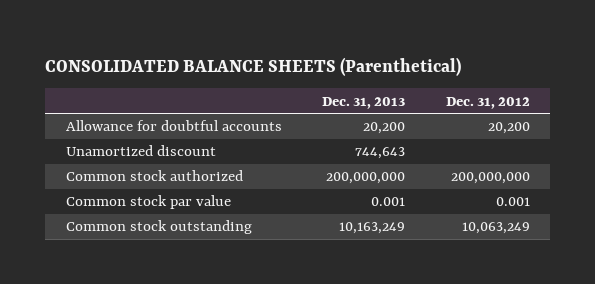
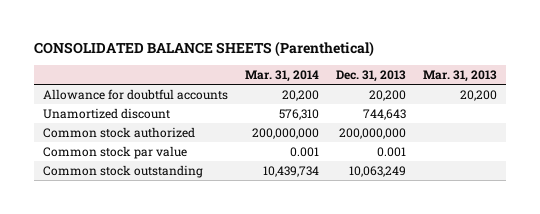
[445,96,530,109] Dec. 31, 2012 -> none
none -> [245,70,320,83] Mar. 31, 2014
none -> [423,70,498,83] Mar. 31, 2013
[339,222,406,235] 10,163,249 -> [349,165,407,177] 10,063,249

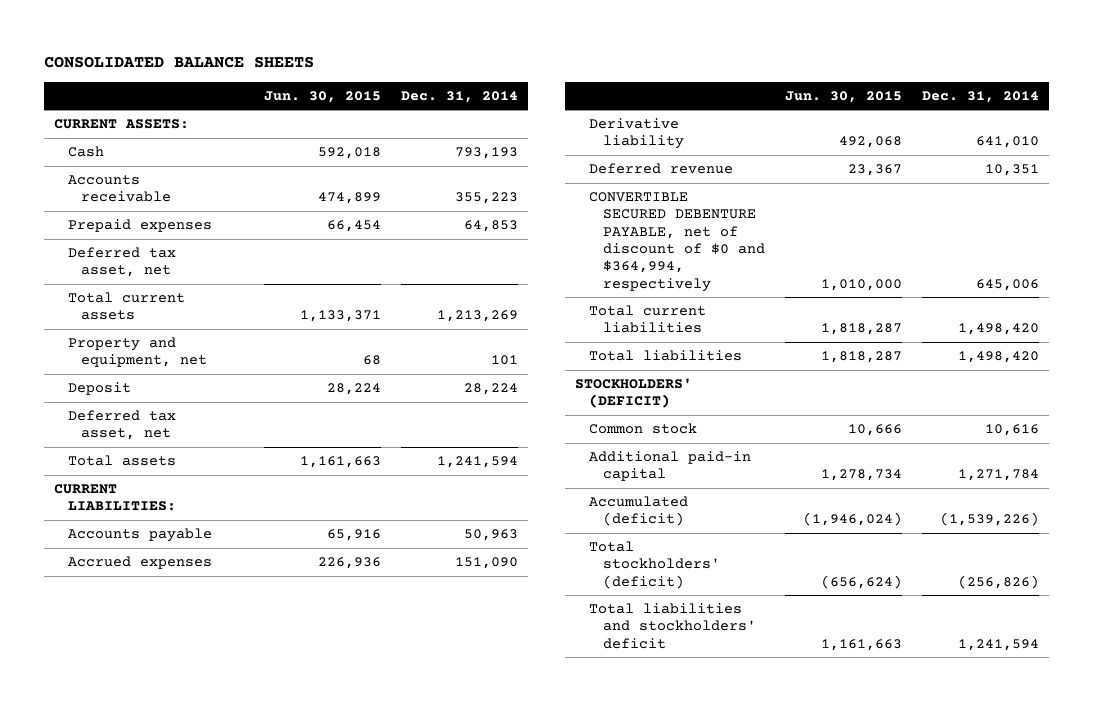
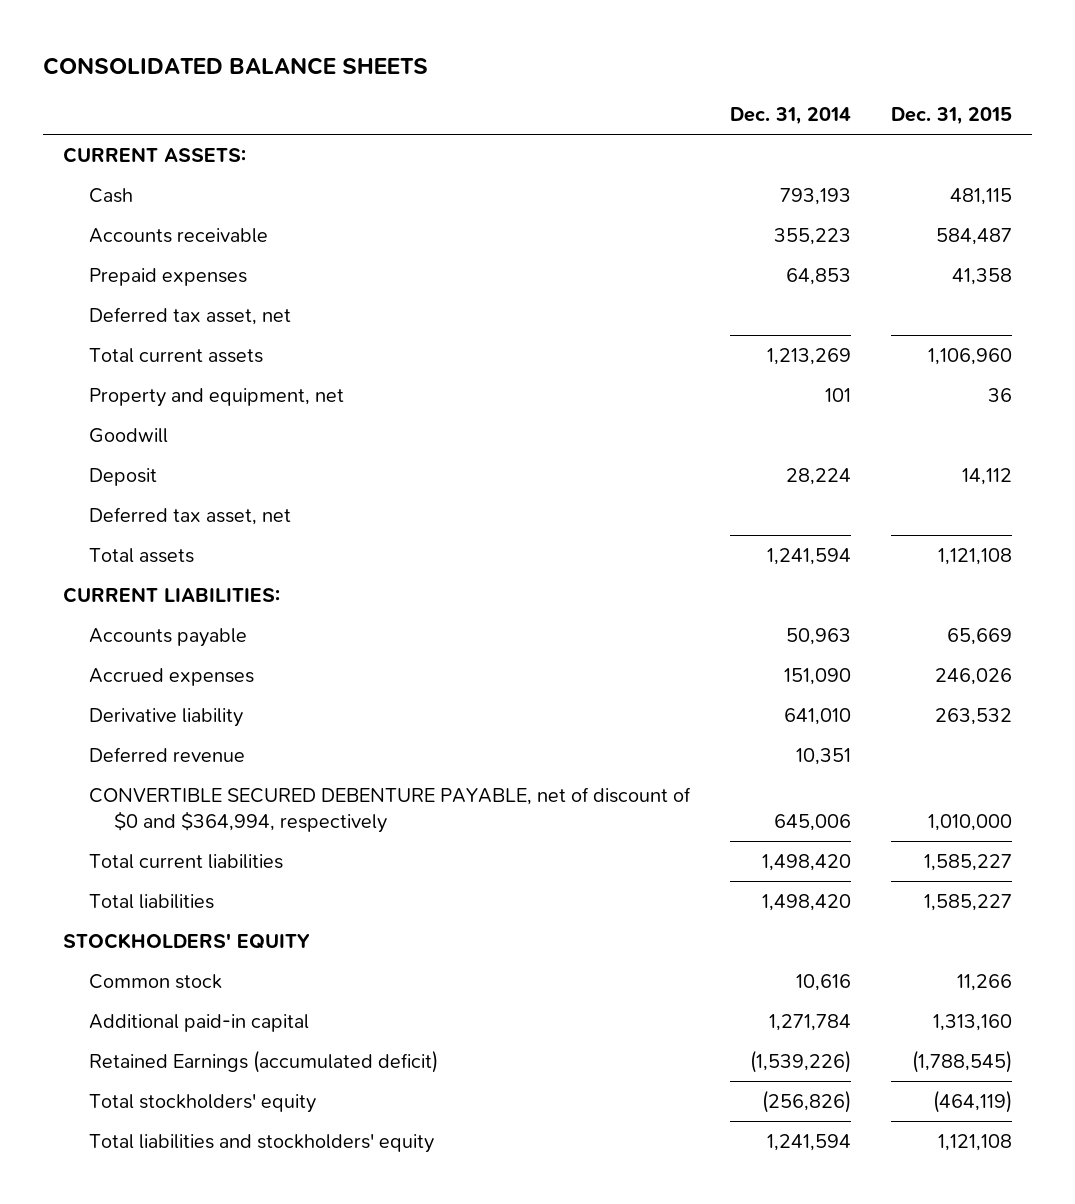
[263,90,381,103] Jun. 30, 2015 -> none
none -> [890,107,1012,126] Dec. 31, 2015
none -> [88,427,168,443] Goodwill
[575,378,693,409] STOCKHOLDERS' (DEFICIT) -> [63,932,311,949] STOCKHOLDERS' EQUITY
[588,496,688,527] Accumulated (deficit) -> [88,1049,438,1073] Retained Earnings (accumulated deficit)
[588,541,720,589] Total stockholders' (deficit) -> [88,1093,316,1113] Total stockholders' equity
[588,603,756,649] Total liabilities and stockholders' deficit -> [88,1133,434,1153] Total liabilities and stockholders' equity

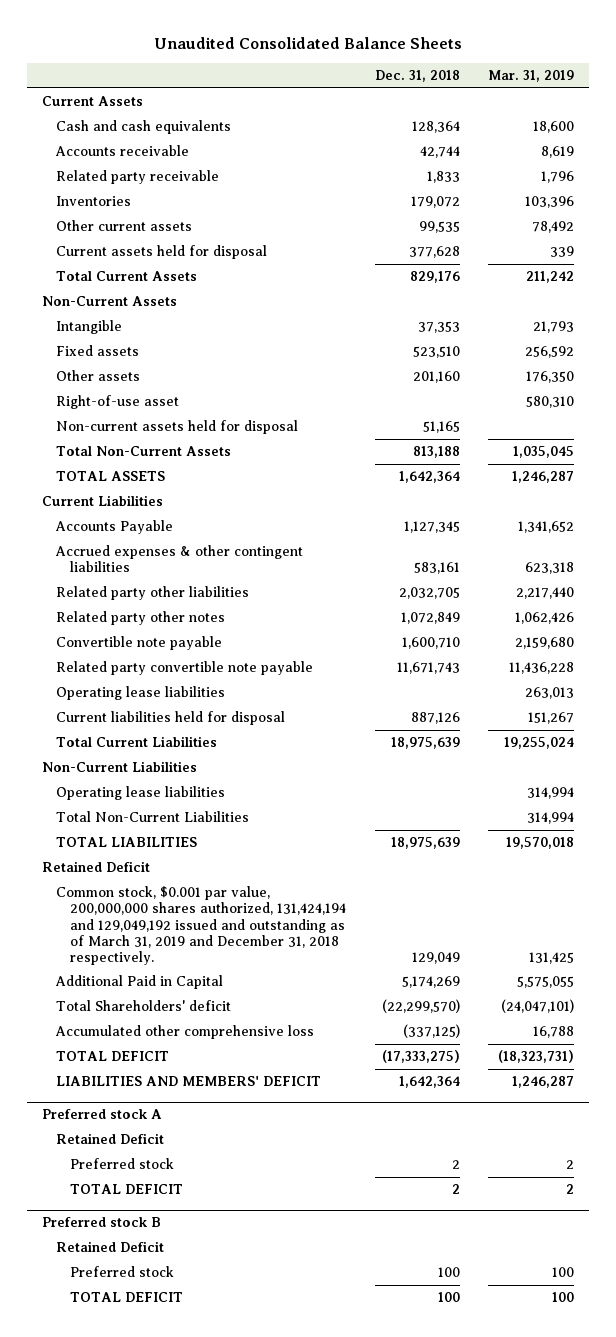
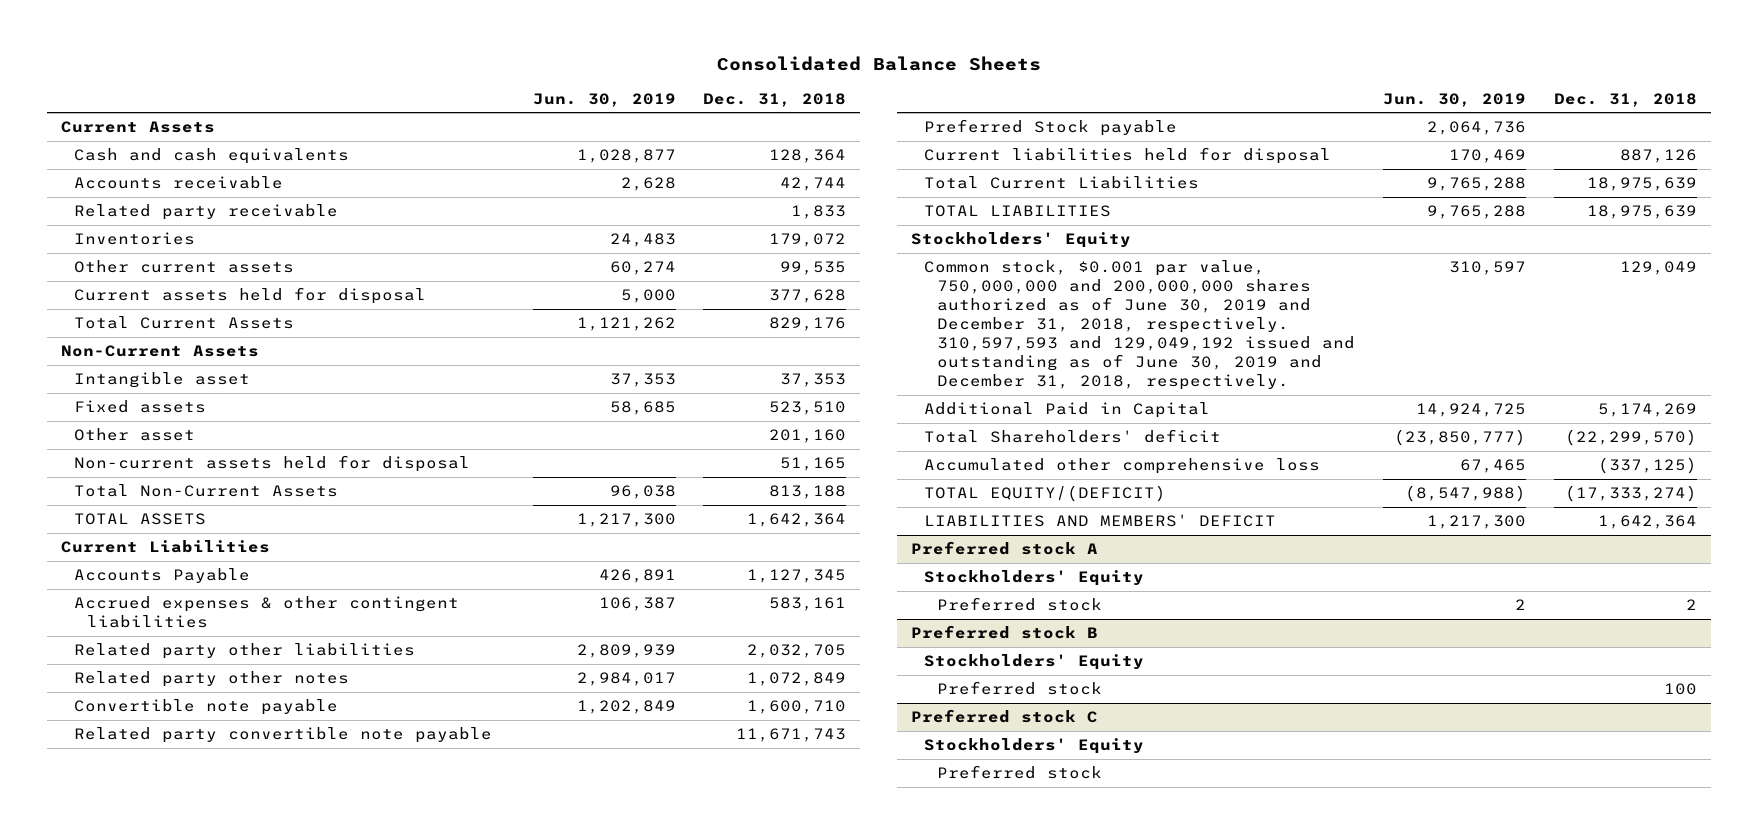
[154,36,463,49] Unaudited Consolidated Balance Sheets -> [716,55,1041,71] Consolidated Balance Sheets
[488,70,575,83] Mar. 31, 2019 -> none
none -> [532,92,676,107] Jun. 30, 2019
[55,320,122,335] Intangible -> [73,372,250,389] Intangible asset
[55,395,179,410] Right-of-use asset -> none
[55,370,140,382] Other assets -> [73,428,195,442] Other asset
[55,686,225,701] Operating lease liabilities -> none
none -> [924,119,1178,137] Preferred Stock payable
[41,761,197,773] Non-Current Liabilities -> none
[55,786,225,801] Operating lease liabilities -> none
[55,811,249,823] Total Non-Current Liabilities -> none
[41,861,150,873] Retained Deficit -> [911,232,1132,249] Stockholders' Equity
[55,886,346,965] Common stock, $0.001 par value, 200,000,000 shares authorized, 131,424,194 and 129,049,192 issued and outstanding as of March 31, 2019 and December 31, 2018 respectively. -> [924,260,1356,390] Common stock, $0.001 par value, 750,000,000 and 200,000,000 shares authorized as of June 30, 2019 and December 31, 2018, respectively. 310,597,593 and 129,049,192 issued and outstanding as of June 30, 2019 and December 31, 2018, respectively.
[55,1051,169,1062] TOTAL DEFICIT -> [924,485,1167,503] TOTAL EQUITY/(DEFICIT)
[381,1050,460,1064] (17,333,275) -> [1565,485,1698,503] (17,333,274)
[55,1133,164,1145] Retained Deficit -> [924,570,1145,587] Stockholders' Equity
[69,1184,183,1195] TOTAL DEFICIT -> none
[55,1241,164,1253] Retained Deficit -> [924,654,1145,671] Stockholders' Equity
[69,1292,183,1303] TOTAL DEFICIT -> none
none -> [911,709,1099,724] Preferred stock C
none -> [924,738,1145,755] Stockholders' Equity
none -> [937,765,1103,780] Preferred stock

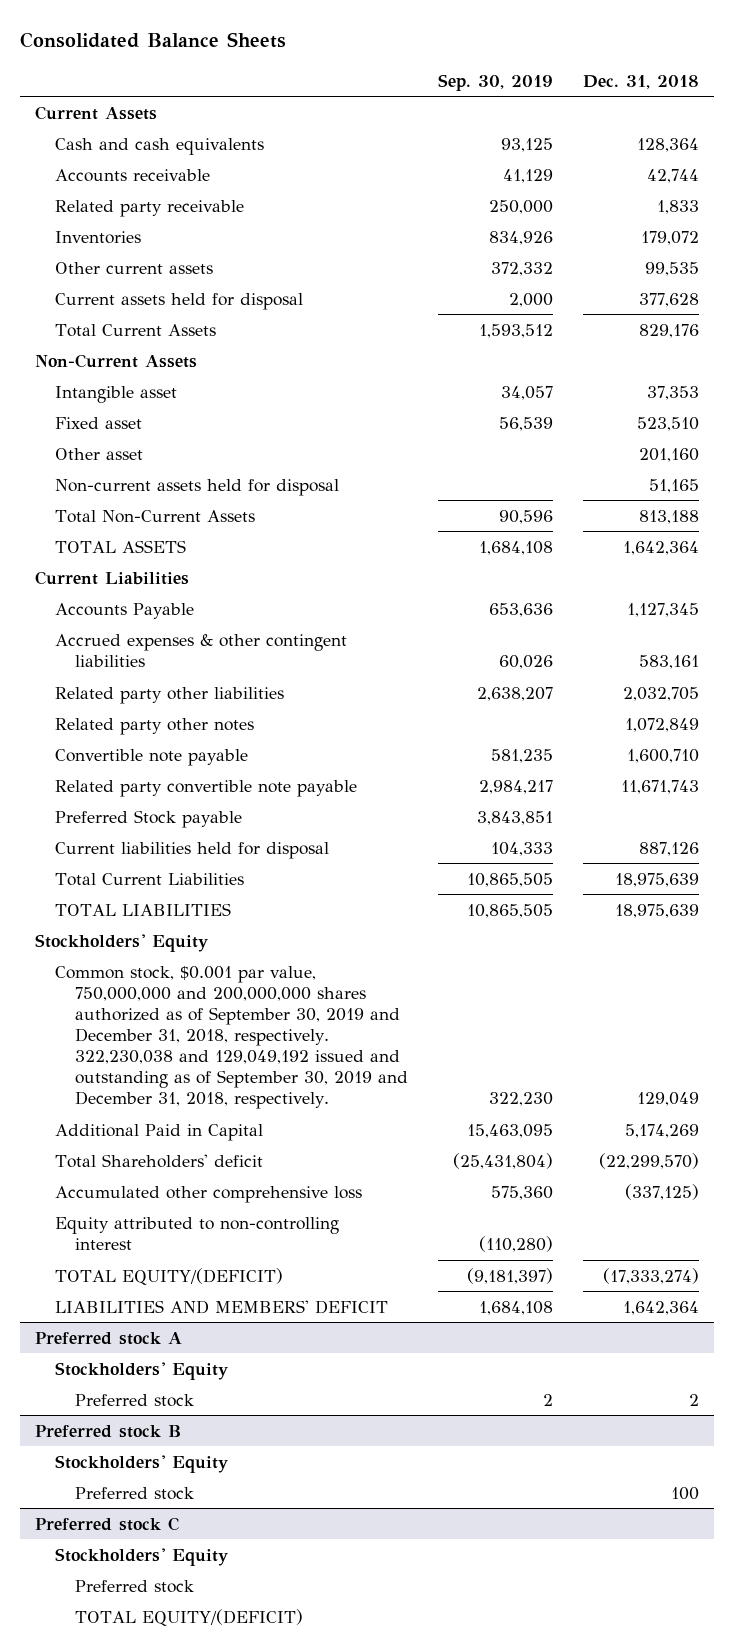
[532,92,676,107] Jun. 30, 2019 -> none
none -> [438,73,554,91] Sep. 30, 2019
[73,400,206,414] Fixed assets -> [55,416,143,429] Fixed asset
[924,260,1356,390] Common stock, $0.001 par value, 750,000,000 and 200,000,000 shares authorized as of June 30, 2019 and December 31, 2018, respectively. 310,597,593 and 129,049,192 issued and outstanding as of June 30, 2019 and December 31, 2018, respectively. -> [55,965,409,1110] Common stock, $0.001 par value, 750,000,000 and 200,000,000 shares authorized as of September 30, 2019 and December 31, 2018, respectively. 322,230,038 and 129,049,192 issued and outstanding as of September 30, 2019 and December 31, 2018, respectively.
none -> [55,1216,340,1250] Equity attributed to non-controlling interest
none -> [75,1608,304,1626] TOTAL EQUITY/(DEFICIT)

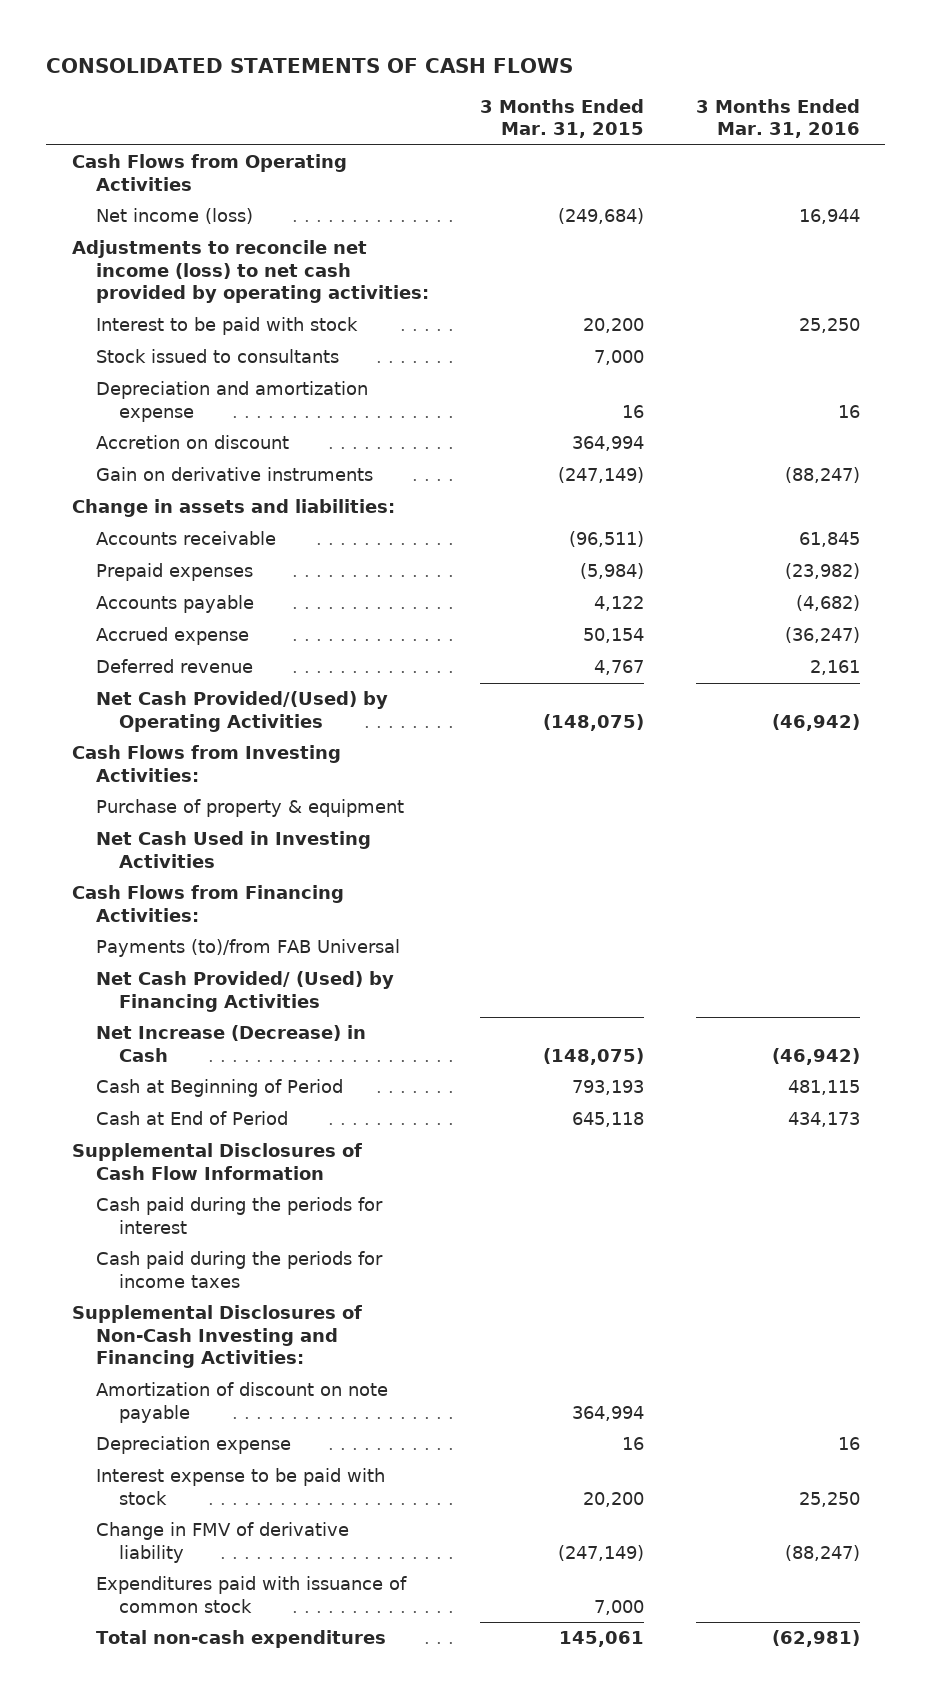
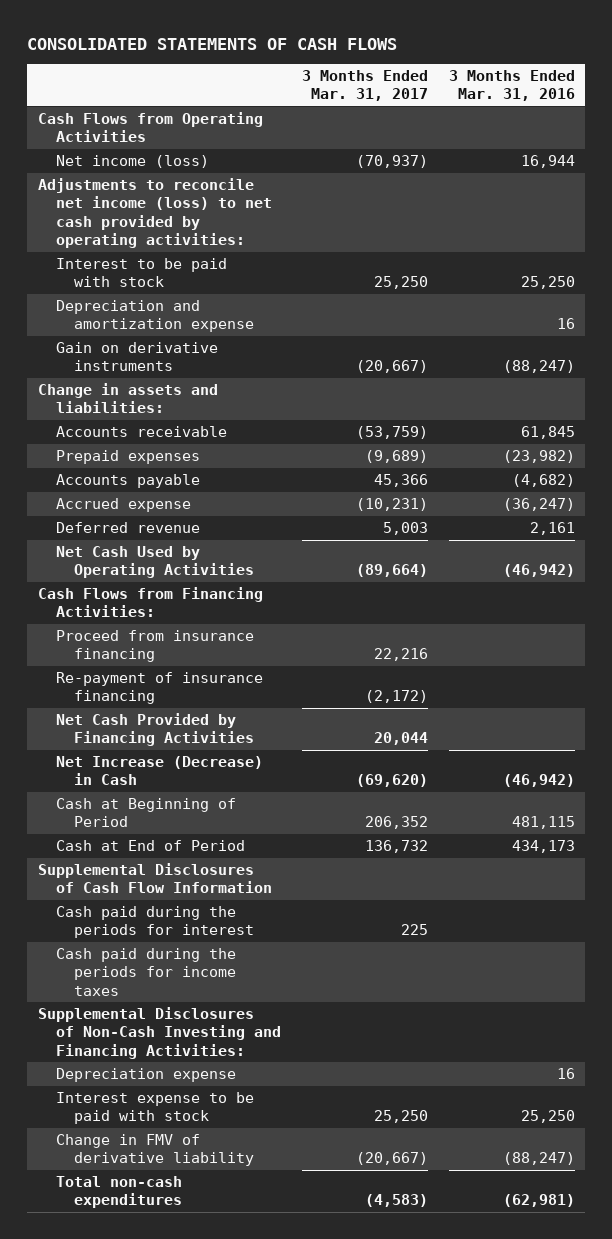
[480,98,645,139] 3 Months Ended Mar. 31, 2015 -> none
none -> [301,70,428,102] 3 Months Ended Mar. 31, 2017
[95,349,339,364] Stock issued to consultants -> none
[95,435,289,450] Accretion on discount -> none
[72,745,342,782] Cash Flows from Investing Activities: -> none
[95,799,404,818] Purchase of property & equipment -> none
[95,831,371,868] Net Cash Used in Investing Activities -> none
[95,691,388,732] Net Cash Provided/(Used) by Operating Activities -> [55,546,254,579] Net Cash Used by Operating Activities
[95,939,400,958] Payments (to)/from FAB Universal -> [55,630,254,663] Proceed from insurance financing
none -> [55,672,263,705] Re-payment of insurance financing
[95,971,394,1012] Net Cash Provided/ (Used) by Financing Activities -> [55,713,254,747] Net Cash Provided by Financing Activities
[95,1382,388,1423] Amortization of discount on note payable -> none
[95,1576,407,1613] Expenditures paid with issuance of common stock -> none

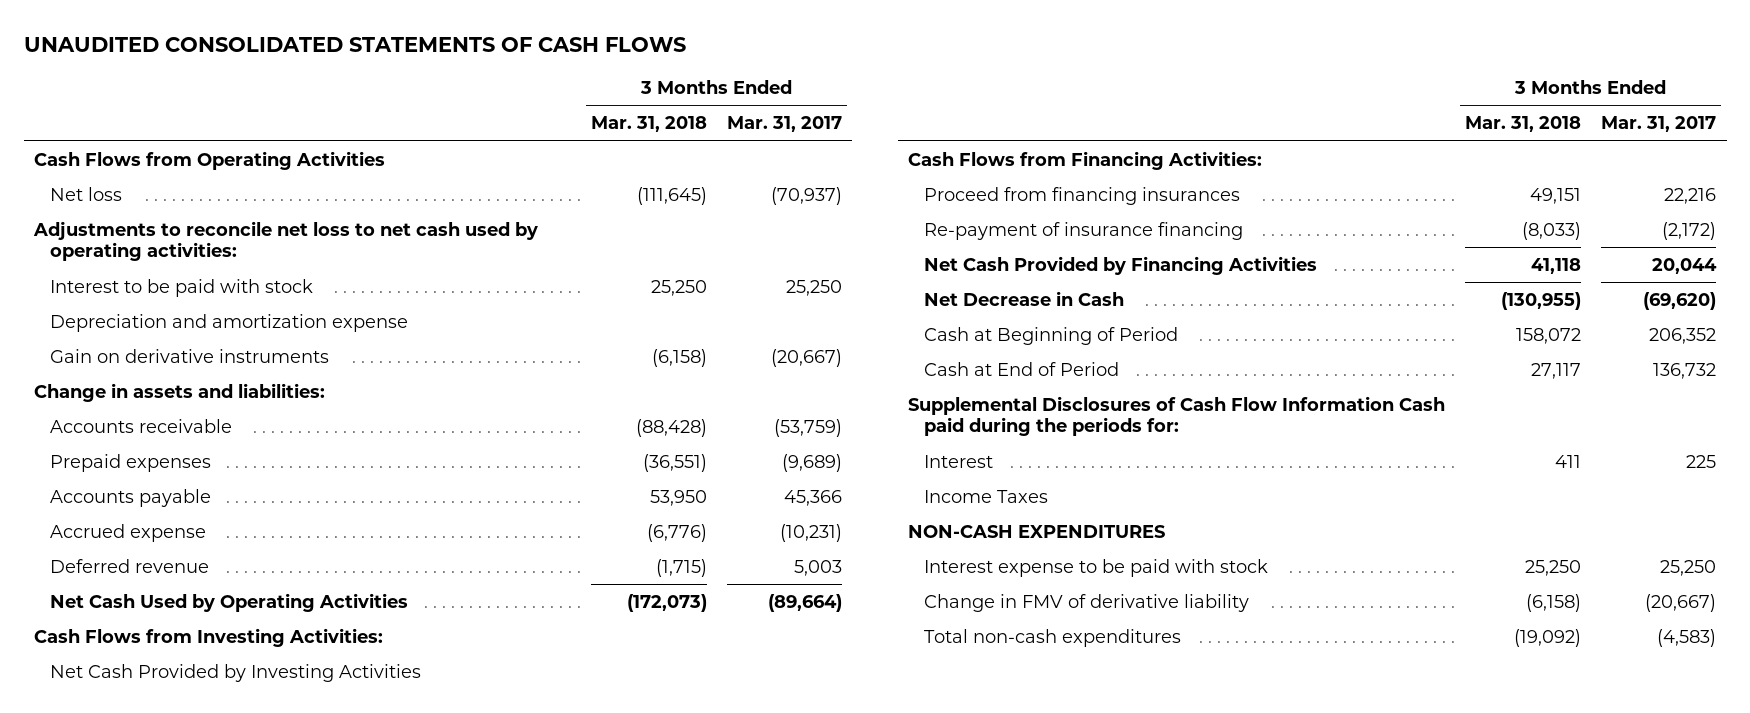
[27,37,398,50] CONSOLIDATED STATEMENTS OF CASH FLOWS -> [23,36,686,52] UNAUDITED CONSOLIDATED STATEMENTS OF CASH FLOWS
[448,70,575,102] 3 Months Ended Mar. 31, 2016 -> none
none -> [590,116,707,133] Mar. 31, 2018
[55,155,209,169] Net income (loss) -> [49,187,122,202] Net loss
[37,178,272,249] Adjustments to reconcile net income (loss) to net cash provided by operating activities: -> [32,221,538,262] Adjustments to reconcile net loss to net cash used by operating activities:
none -> [33,628,383,648] Cash Flows from Investing Activities:
none -> [49,664,421,683] Net Cash Provided by Investing Activities
[55,630,254,663] Proceed from insurance financing -> [923,187,1240,206] Proceed from financing insurances
[55,756,263,786] Net Increase (Decrease) in Cash -> [923,291,1124,307] Net Decrease in Cash
[37,1007,281,1059] Supplemental Disclosures of Non-Cash Investing and Financing Activities: -> none
[55,1068,236,1083] Depreciation expense -> none
[37,863,272,894] Supplemental Disclosures of Cash Flow Information -> [907,396,1445,437] Supplemental Disclosures of Cash Flow Information Cash paid during the periods for:
[55,906,254,939] Cash paid during the periods for interest -> [923,455,993,469] Interest
[55,948,236,996] Cash paid during the periods for income taxes -> [923,490,1048,504] Income Taxes
none -> [907,525,1165,539] NON-CASH EXPENDITURES

